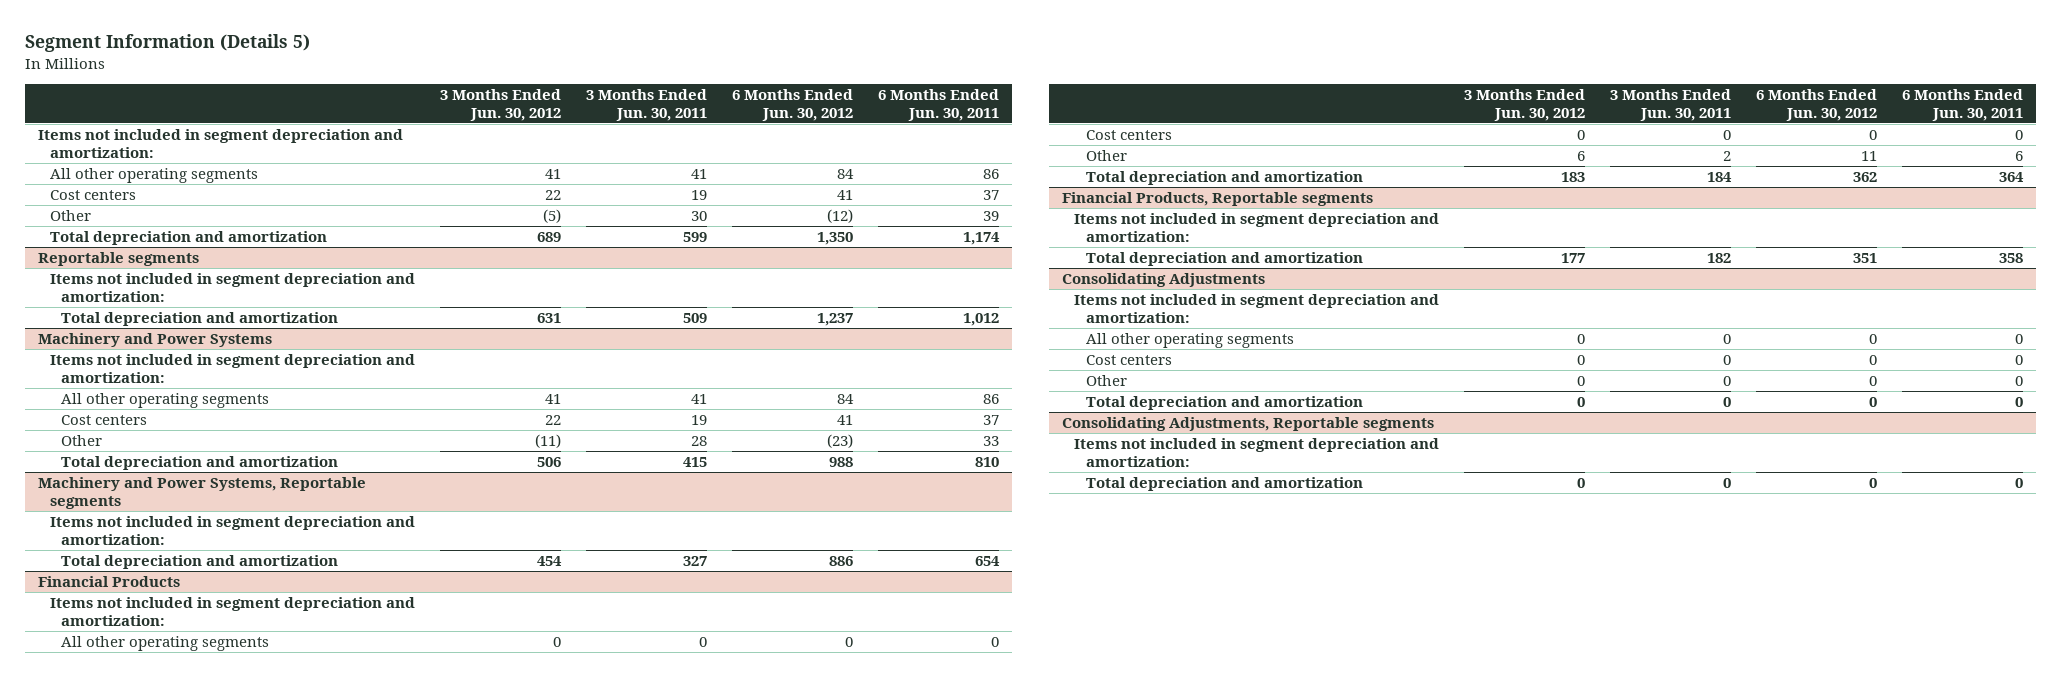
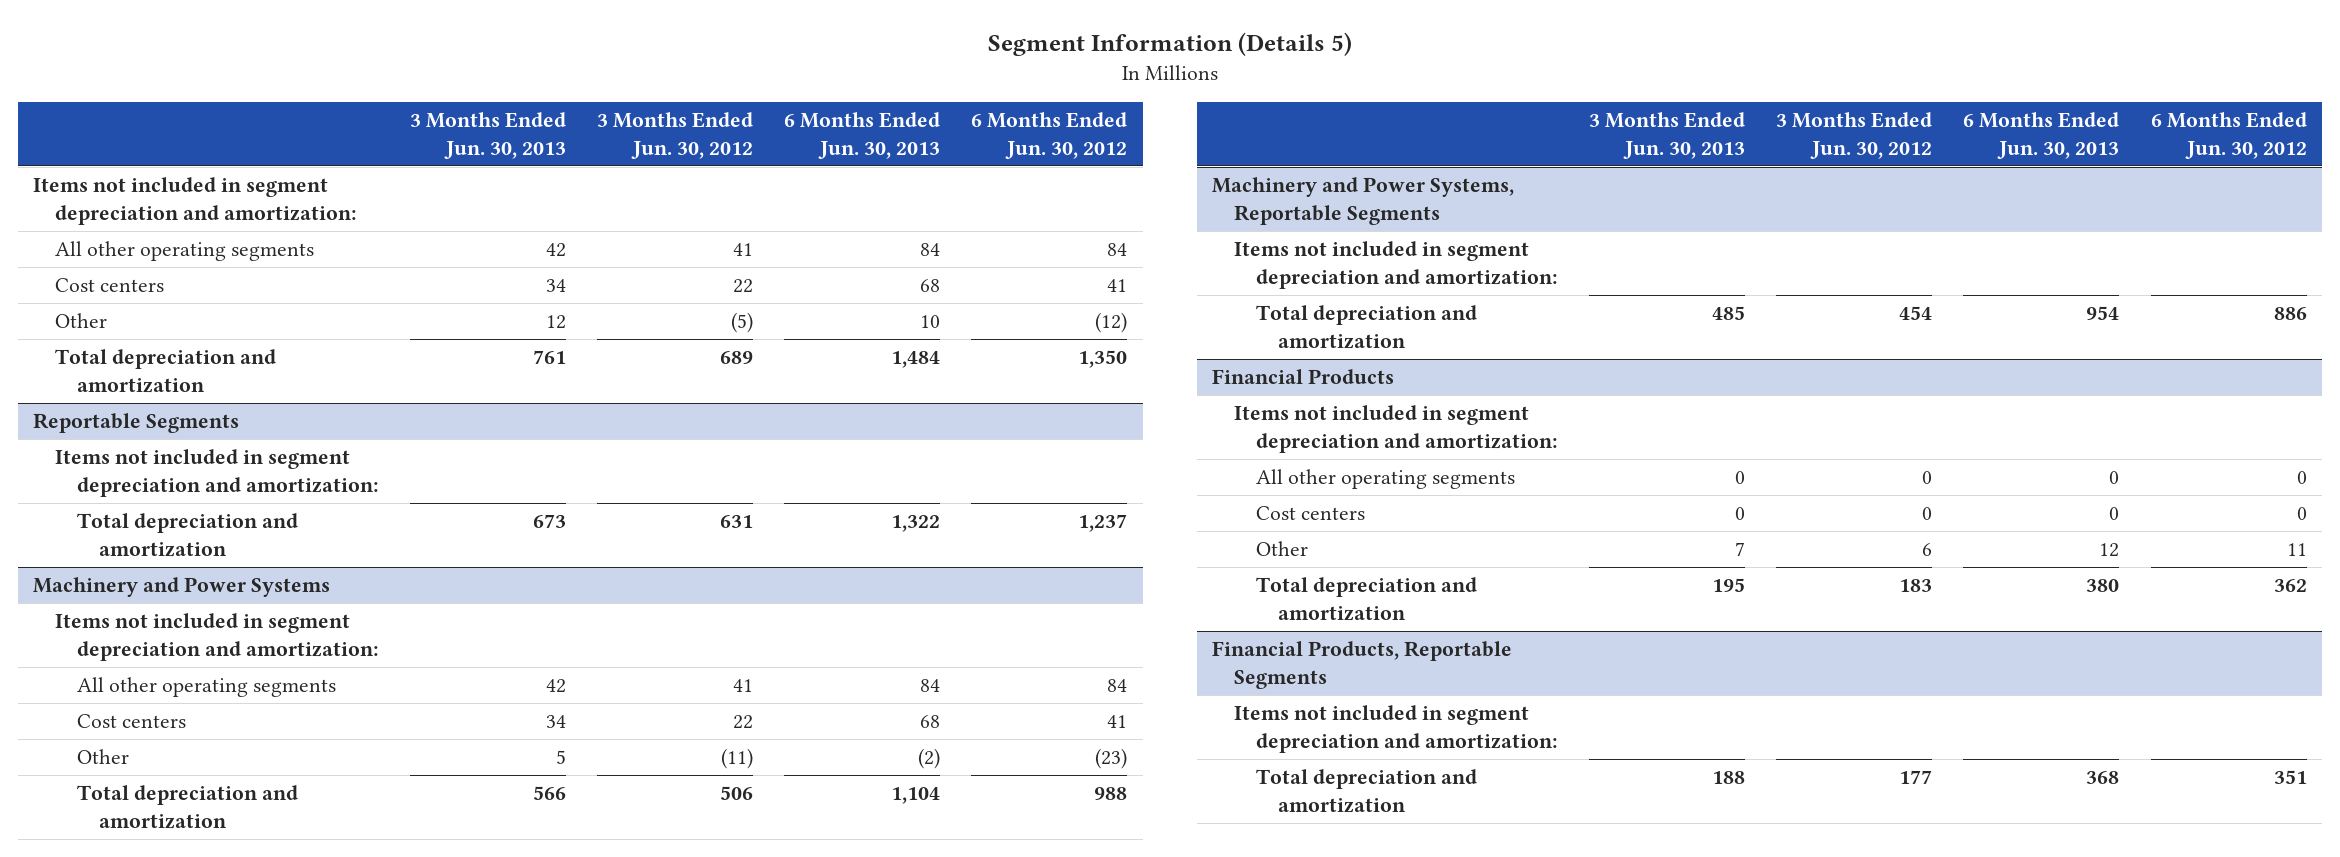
[585,88,707,121] 3 Months Ended Jun. 30, 2011 -> none
[878,88,1000,121] 6 Months Ended Jun. 30, 2011 -> none
none -> [410,111,567,159] 3 Months Ended Jun. 30, 2013
none -> [784,111,941,159] 6 Months Ended Jun. 30, 2013
[37,252,199,267] Reportable segments -> [33,413,240,434] Reportable Segments
[37,477,366,509] Machinery and Power Systems, Reportable segments -> [1212,177,1515,225] Machinery and Power Systems, Reportable Segments
[1061,192,1373,207] Financial Products, Reportable segments -> [1212,641,1513,689] Financial Products, Reportable Segments
[1061,273,1265,288] Consolidating Adjustments -> none
[1073,294,1439,323] Items not included in segment depreciation and amortization: -> none
[1085,333,1294,349] All other operating segments -> none
[1085,355,1172,366] Cost centers -> none
[1085,375,1127,387] Other -> none
[1085,396,1363,411] Total depreciation and amortization -> none
[1061,417,1434,432] Consolidating Adjustments, Reportable segments -> none
[1073,438,1439,467] Items not included in segment depreciation and amortization: -> none
[1085,477,1363,492] Total depreciation and amortization -> none

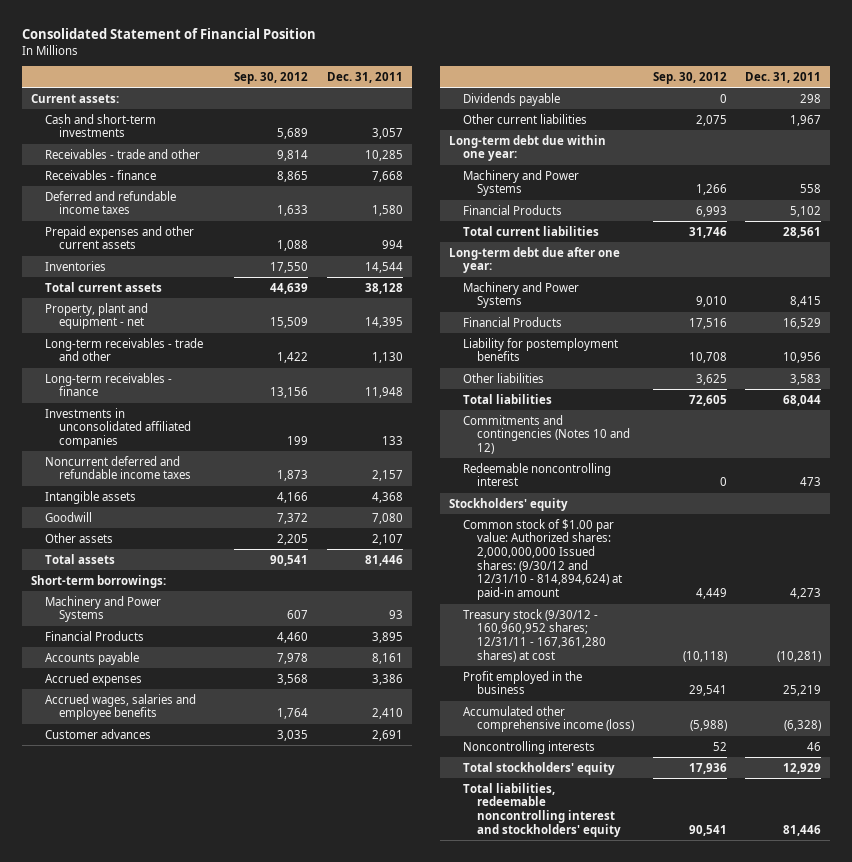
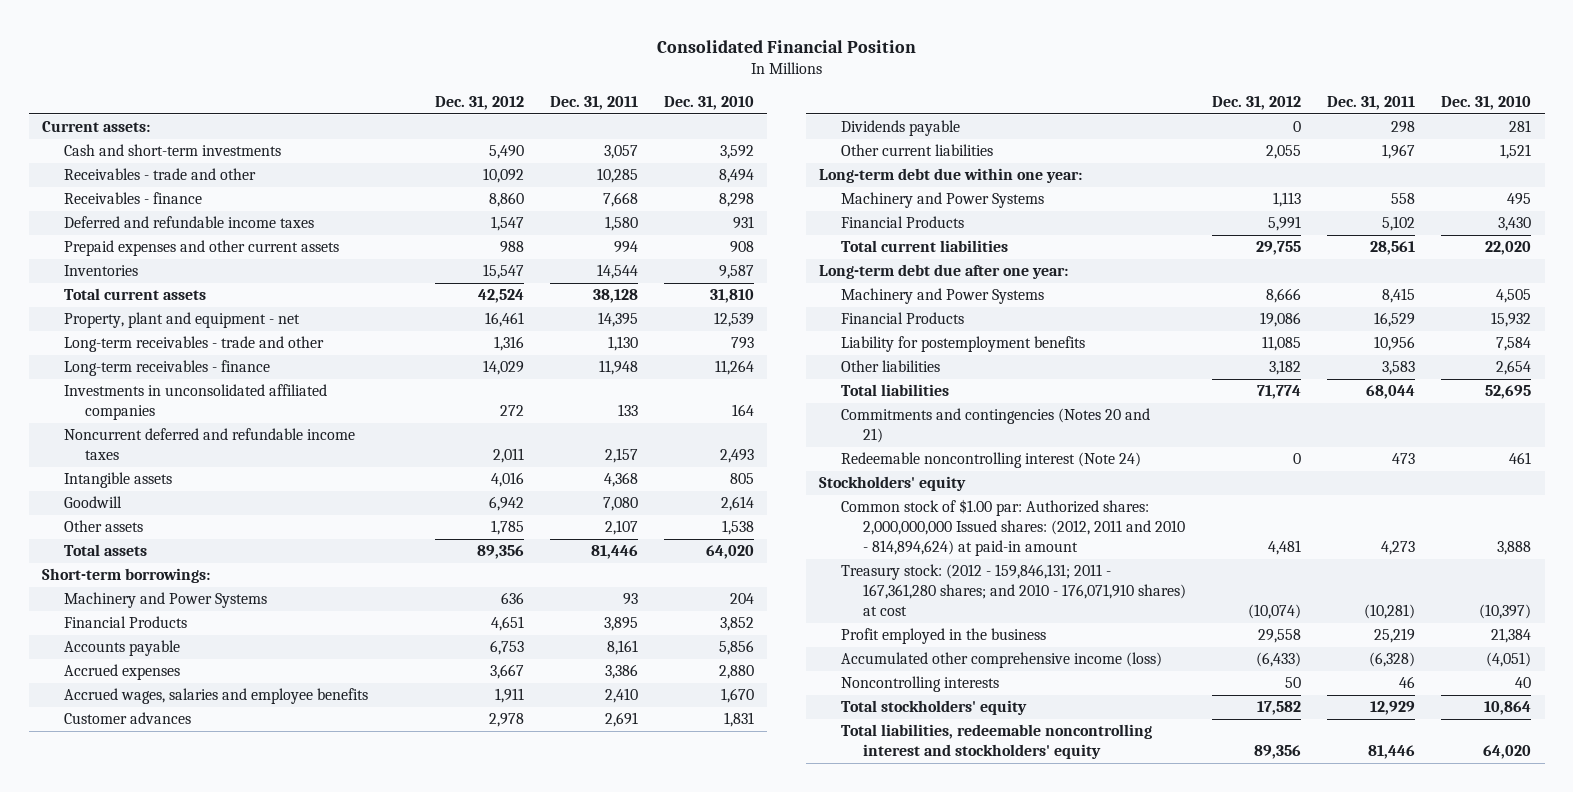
[21,28,316,40] Consolidated Statement of Financial Position -> [656,40,916,54] Consolidated Financial Position
[234,71,309,84] Sep. 30, 2012 -> none
none -> [434,96,524,111] Dec. 31, 2012
none -> [663,96,754,111] Dec. 31, 2010
[463,414,631,455] Commitments and contingencies (Notes 10 and 12) -> [841,408,1151,444] Commitments and contingencies (Notes 20 and 21)
[463,462,612,487] Redeemable noncontrolling interest -> [841,452,1142,469] Redeemable noncontrolling interest (Note 24)
[463,518,623,601] Common stock of $1.00 par value: Authorized shares: 2,000,000,000 Issued shares: (9/30/12 and 12/31/10 - 814,894,624) at paid-in amount -> [841,499,1185,556] Common stock of $1.00 par: Authorized shares: 2,000,000,000 Issued shares: (2012, 2011 and 2010 - 814,894,624) at paid-in amount
[463,608,607,662] Treasury stock (9/30/12 - 160,960,952 shares; 12/31/11 - 167,361,280 shares) at cost -> [841,564,1186,616] Treasury stock: (2012 - 159,846,131; 2011 - 167,361,280 shares; and 2010 - 176,071,910 shares) at cost

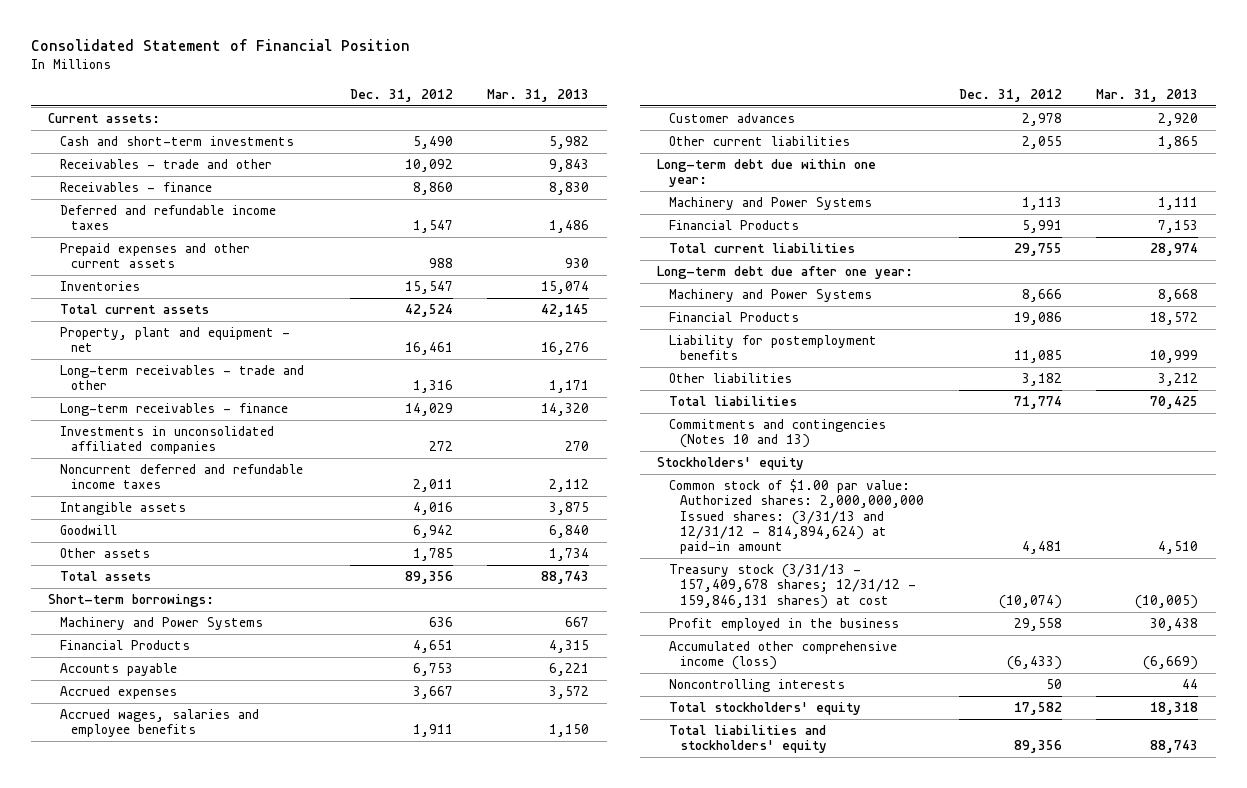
[656,40,916,54] Consolidated Financial Position -> [30,39,410,52] Consolidated Statement of Financial Position
[549,96,638,111] Dec. 31, 2011 -> none
[663,96,754,111] Dec. 31, 2010 -> none
none -> [487,88,590,102] Mar. 31, 2013
[841,120,961,137] Dividends payable -> none
[841,452,1142,469] Redeemable noncontrolling interest (Note 24) -> none
[841,408,1151,444] Commitments and contingencies (Notes 20 and 21) -> [668,419,886,449] Commitments and contingencies (Notes 10 and 13)
[841,499,1185,556] Common stock of $1.00 par: Authorized shares: 2,000,000,000 Issued shares: (2012, 2011 and 2010 - 814,894,624) at paid-in amount -> [668,479,925,555] Common stock of $1.00 par value: Authorized shares: 2,000,000,000 Issued shares: (3/31/13 and 12/31/12 - 814,894,624) at paid-in amount
[841,564,1186,616] Treasury stock: (2012 - 159,846,131; 2011 - 167,361,280 shares; and 2010 - 176,071,910 shares) at cost -> [668,564,917,609] Treasury stock (3/31/13 - 157,409,678 shares; 12/31/12 - 159,846,131 shares) at cost
[841,724,1153,760] Total liabilities, redeemable noncontrolling interest and stockholders' equity -> [668,725,828,754] Total liabilities and stockholders' equity

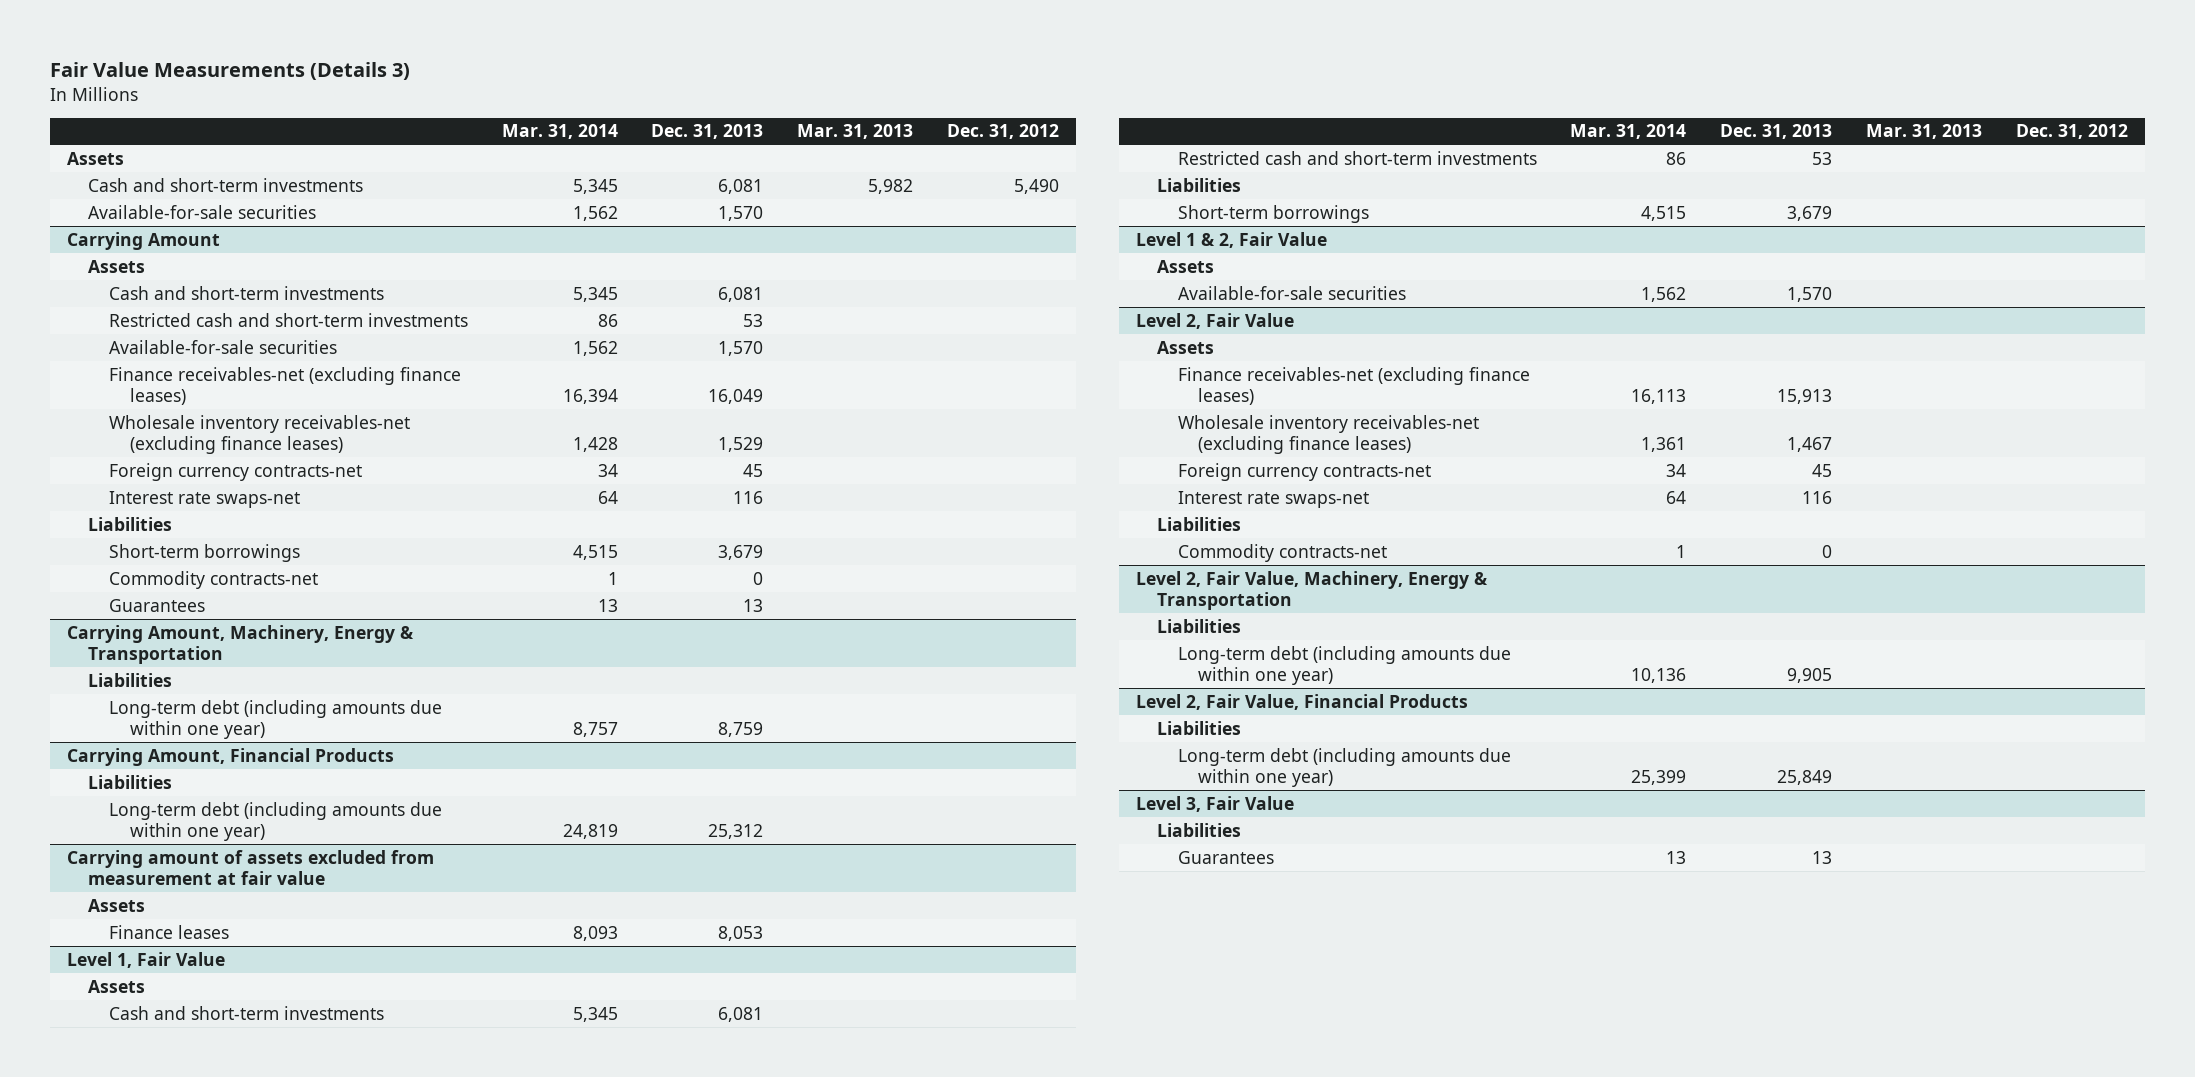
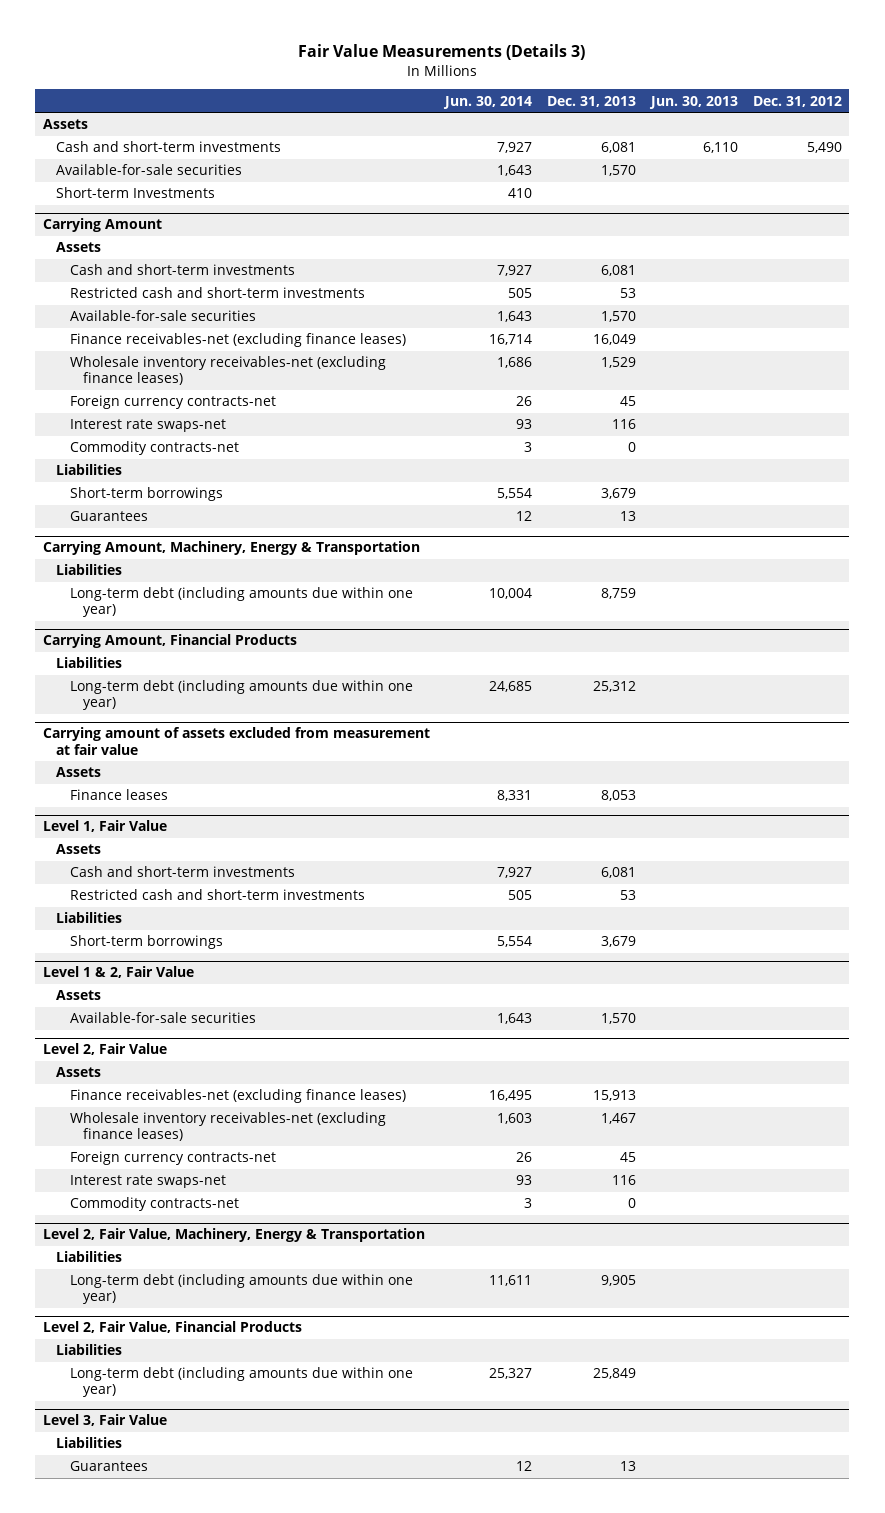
[501,124,618,140] Mar. 31, 2014 -> none
[797,124,914,140] Mar. 31, 2013 -> none
none -> [442,95,532,109] Jun. 30, 2014
none -> [648,95,738,109] Jun. 30, 2013
none -> [56,187,216,199] Short-term Investments
[108,570,318,589] Commodity contracts-net -> [69,441,239,456] Commodity contracts-net
[1156,516,1241,531] Liabilities -> none

